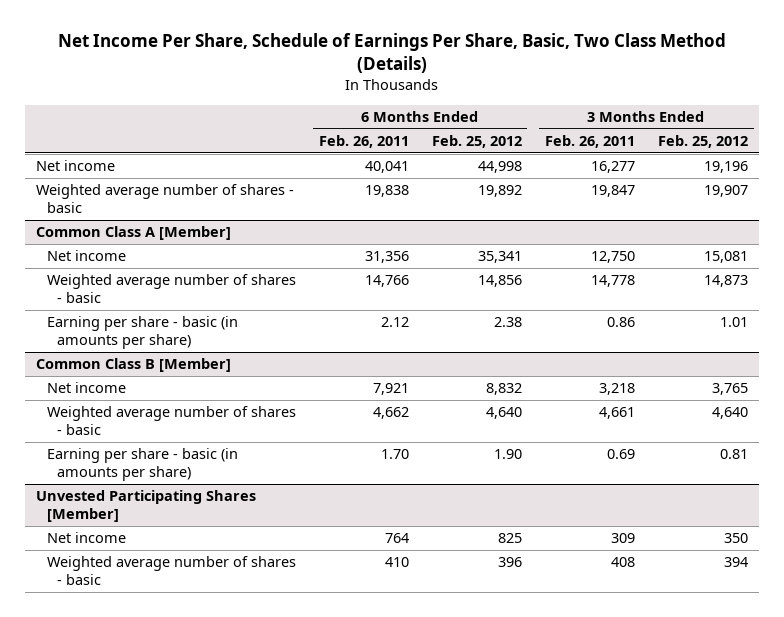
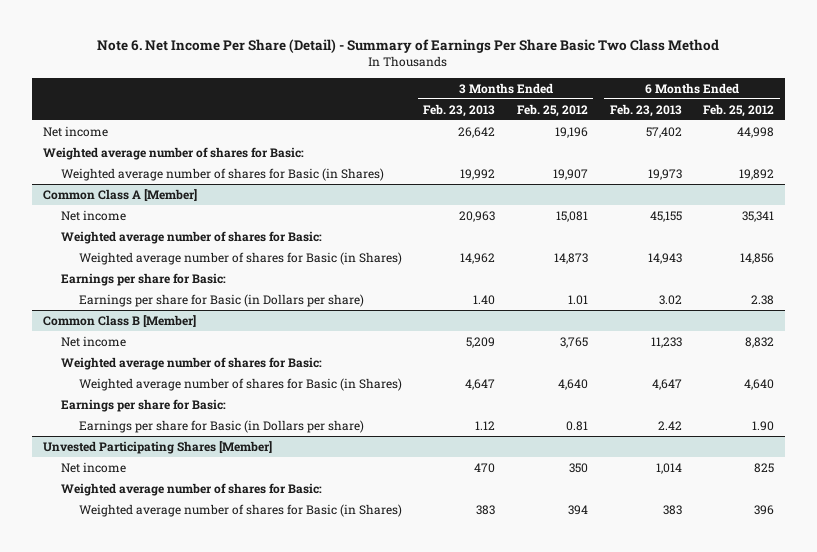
[58,33,727,74] Net Income Per Share, Schedule of Earnings Per Share, Basic, Two Class Method (Details) -> [97,39,720,54] Note 6. Net Income Per Share (Detail) - Summary of Earnings Per Share Basic Two Class Method
[318,135,409,149] Feb. 26, 2011 -> none
[544,135,635,149] Feb. 26, 2011 -> none
none -> [423,103,496,117] Feb. 23, 2013
none -> [609,103,682,117] Feb. 23, 2013
none -> [42,146,304,160] Weighted average number of shares for Basic:
[36,184,295,214] Weighted average number of shares - basic -> [60,167,384,181] Weighted average number of shares for Basic (in Shares)
none -> [60,230,322,244] Weighted average number of shares for Basic:
[46,274,296,304] Weighted average number of shares - basic -> [78,251,402,265] Weighted average number of shares for Basic (in Shares)
none -> [60,272,226,286] Earnings per share for Basic:
[46,316,238,350] Earning per share - basic (in amounts per share) -> [78,293,364,307] Earnings per share for Basic (in Dollars per share)
none -> [60,356,322,370] Weighted average number of shares for Basic:
[46,406,296,436] Weighted average number of shares - basic -> [78,377,402,391] Weighted average number of shares for Basic (in Shares)
none -> [60,398,226,412] Earnings per share for Basic:
[46,448,238,482] Earning per share - basic (in amounts per share) -> [78,419,364,433] Earnings per share for Basic (in Dollars per share)
none -> [60,482,322,496] Weighted average number of shares for Basic:
[46,556,296,586] Weighted average number of shares - basic -> [78,503,402,517] Weighted average number of shares for Basic (in Shares)

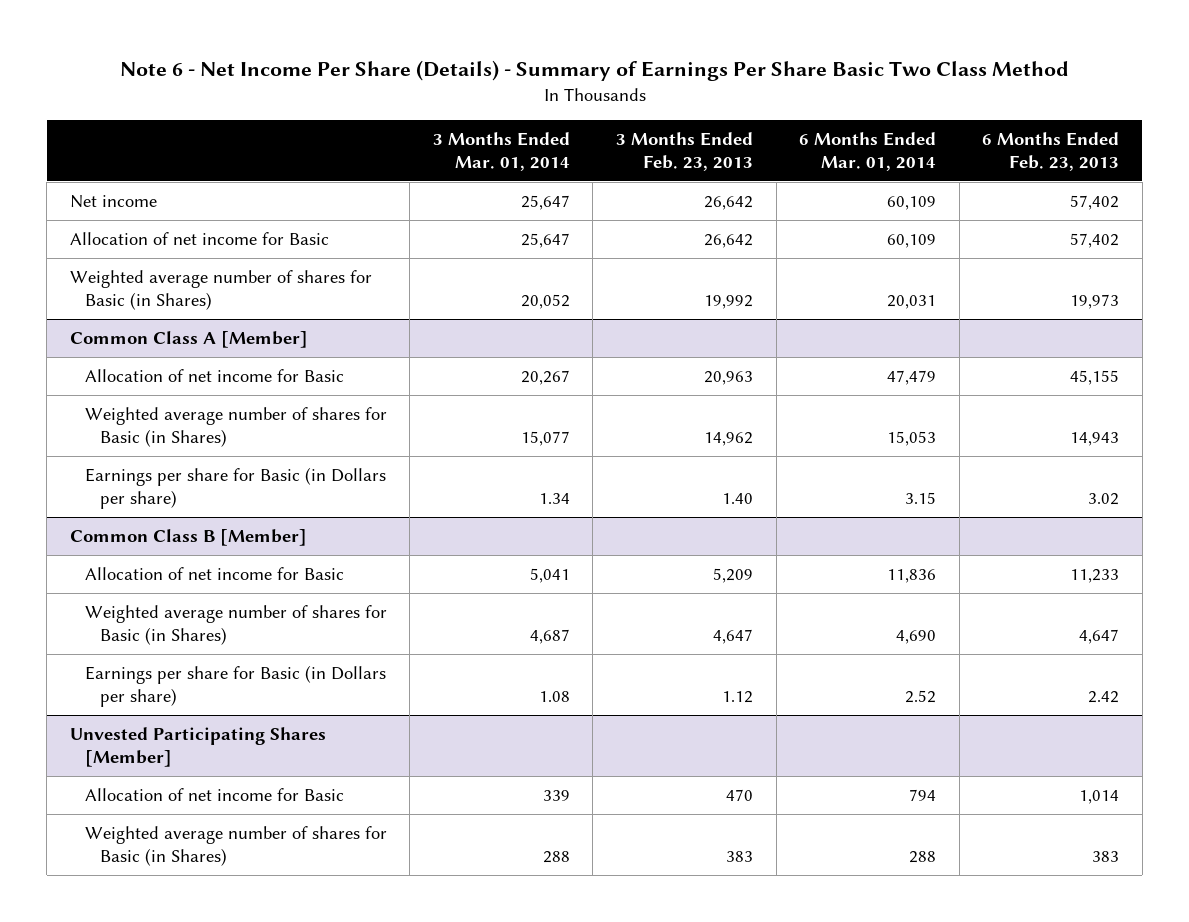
[97,39,720,54] Note 6. Net Income Per Share (Detail) - Summary of Earnings Per Share Basic Two Class Method -> [119,59,1069,81] Note 6 - Net Income Per Share (Details) - Summary of Earnings Per Share Basic Two Class Method
[517,103,589,117] Feb. 25, 2012 -> none
[703,103,775,117] Feb. 25, 2012 -> none
none -> [432,131,570,171] 3 Months Ended Mar. 01, 2014
none -> [799,131,937,171] 6 Months Ended Mar. 01, 2014
[42,146,304,160] Weighted average number of shares for Basic: -> none
none -> [69,232,329,246] Allocation of net income for Basic
[60,230,322,244] Weighted average number of shares for Basic: -> none
[60,209,126,221] Net income -> [84,369,344,383] Allocation of net income for Basic
[60,272,226,286] Earnings per share for Basic: -> none
[60,356,322,370] Weighted average number of shares for Basic: -> none
[60,335,126,347] Net income -> [84,567,344,581] Allocation of net income for Basic
[60,398,226,412] Earnings per share for Basic: -> none
[60,482,322,496] Weighted average number of shares for Basic: -> none
[60,461,126,473] Net income -> [84,788,344,802] Allocation of net income for Basic

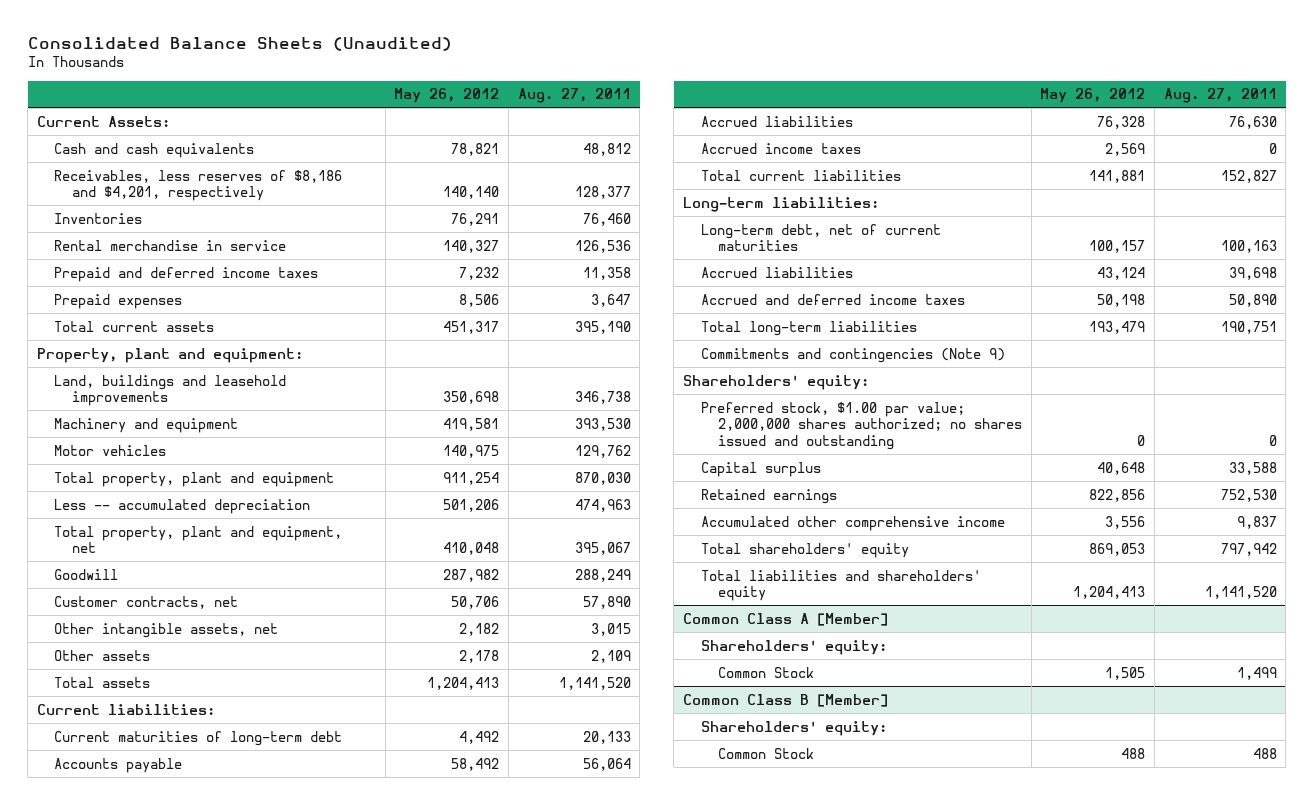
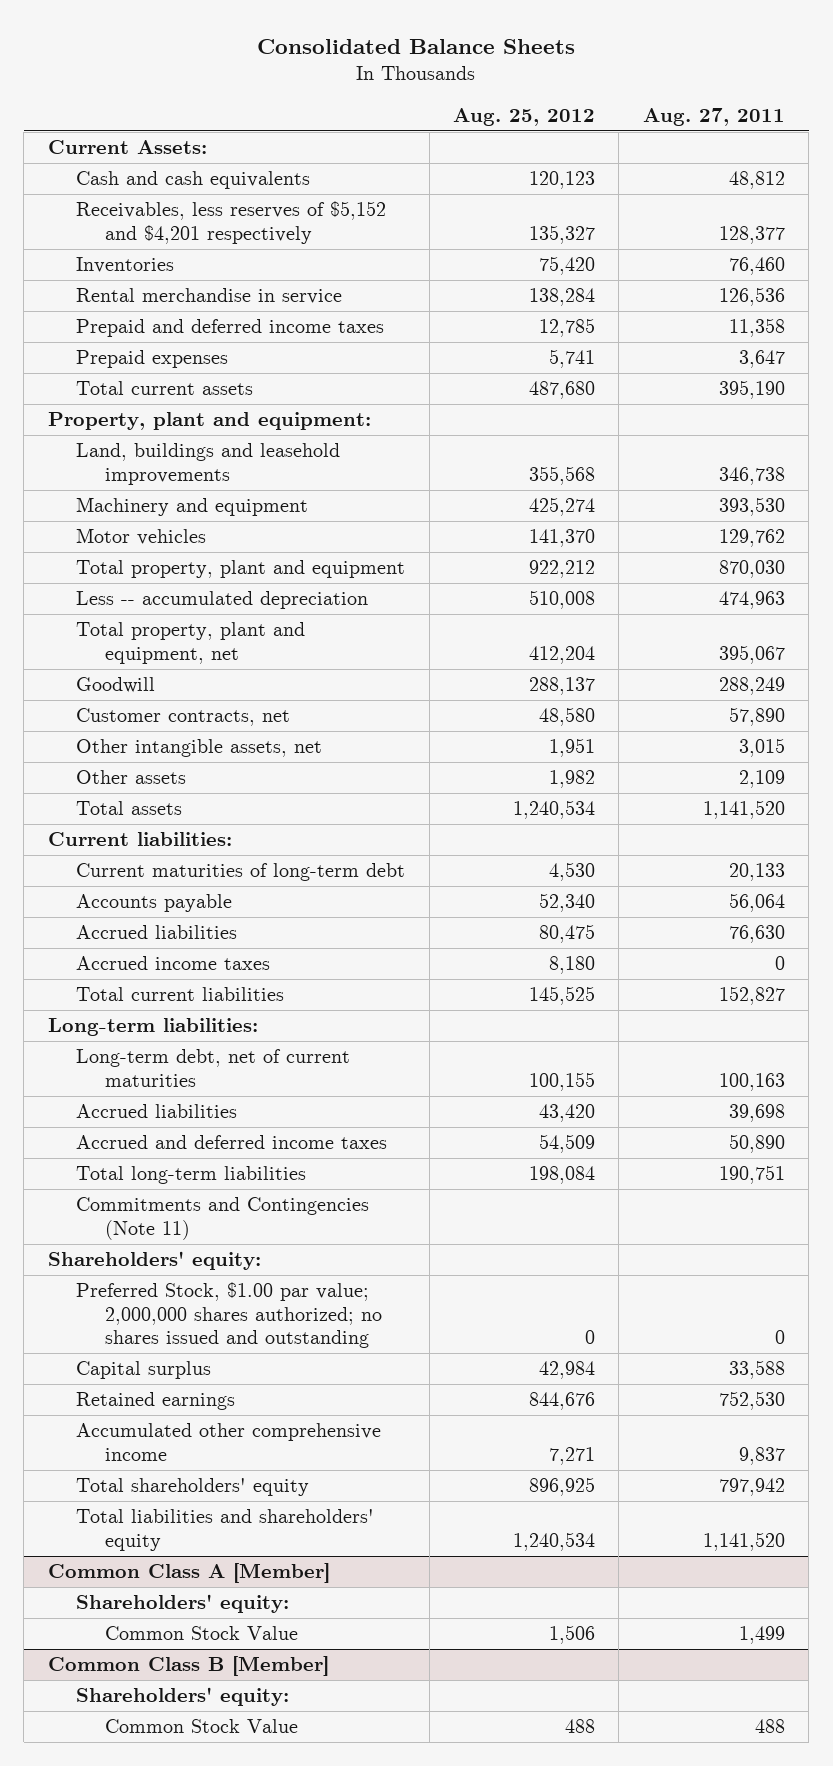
[27,36,452,51] Consolidated Balance Sheets (Unaudited) -> [257,38,576,54] Consolidated Balance Sheets
[394,88,500,104] May 26, 2012 -> none
none -> [453,107,596,126] Aug. 25, 2012
[54,169,343,202] Receivables, less reserves of $8,186 and $4,201, respectively -> [76,201,387,244] Receivables, less reserves of $5,152 and $4,201 respectively
[700,347,1005,363] Commitments and contingencies (Note 9) -> [76,1197,370,1240] Commitments and Contingencies (Note 11)
[700,401,1023,451] Preferred stock, $1.00 par value; 2,000,000 shares authorized; no shares issued and outstanding -> [76,1282,382,1349] Preferred Stock, $1.00 par value; 2,000,000 shares authorized; no shares issued and outstanding
[718,666,815,678] Common Stock -> [104,1626,298,1641] Common Stock Value
[718,747,815,759] Common Stock -> [104,1719,298,1734] Common Stock Value

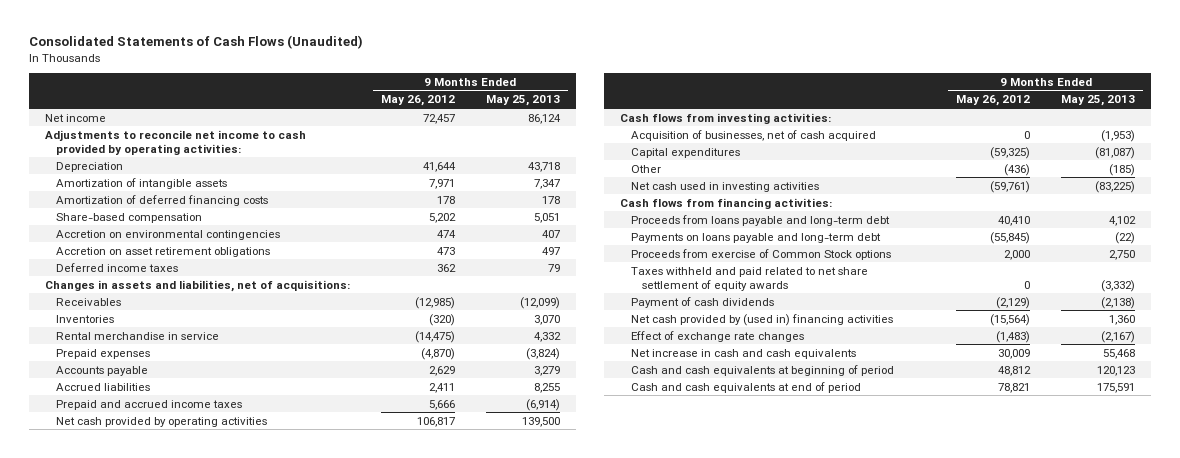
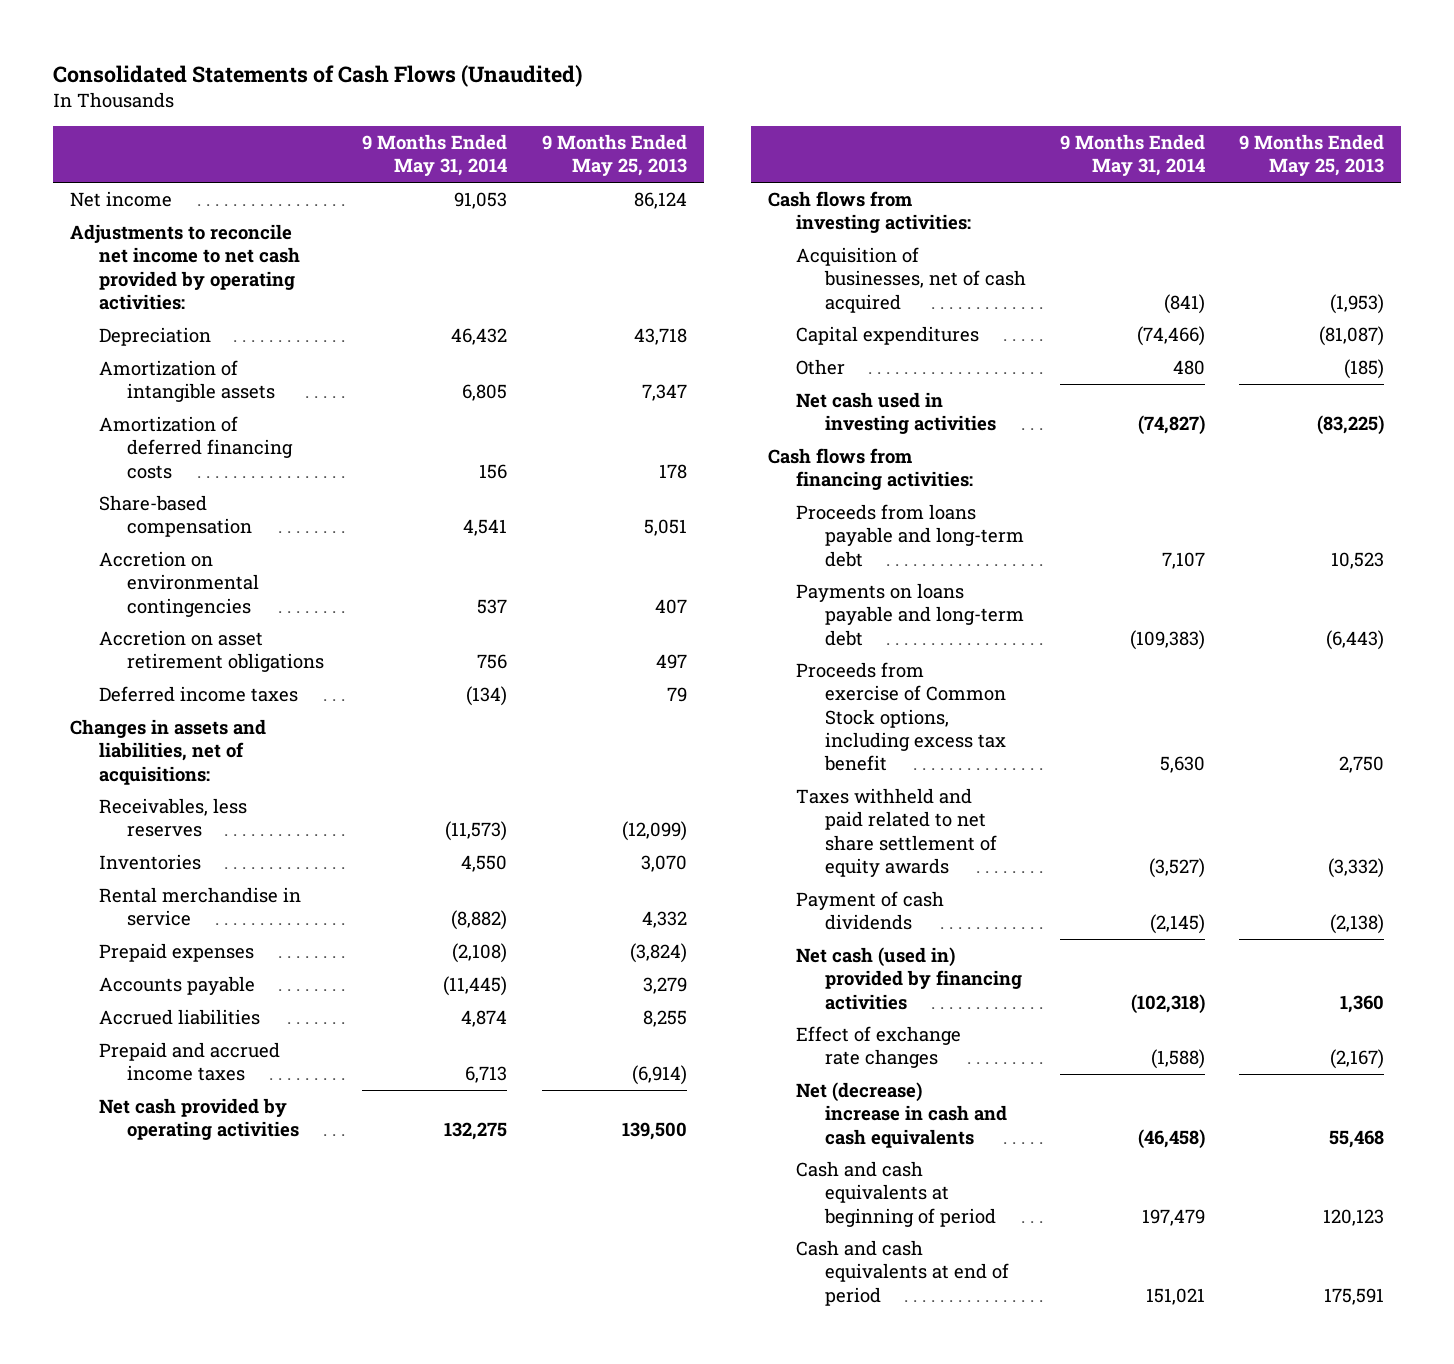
[380,95,455,107] May 26, 2012 -> none
none -> [362,134,508,177] 9 Months Ended May 31, 2014
[44,129,306,155] Adjustments to reconcile net income to cash provided by operating activities: -> [70,224,300,310] Adjustments to reconcile net income to net cash provided by operating activities:
[55,297,121,306] Receivables -> [98,798,247,838] Receivables, less reserves
[1109,215,1137,226] 4,102 -> [1331,551,1385,569] 10,523
[1115,231,1136,244] (22) -> [1326,629,1385,650] (6,443)
[631,248,892,260] Proceeds from exercise of Common Stock options -> [796,662,1006,772] Proceeds from exercise of Common Stock options, including excess tax benefit
[631,313,894,326] Net cash provided by (used in) financing activities -> [796,947,1022,1010] Net cash (used in) provided by financing activities
[631,348,857,359] Net increase in cash and cash equivalents -> [796,1082,1007,1148] Net (decrease) increase in cash and cash equivalents

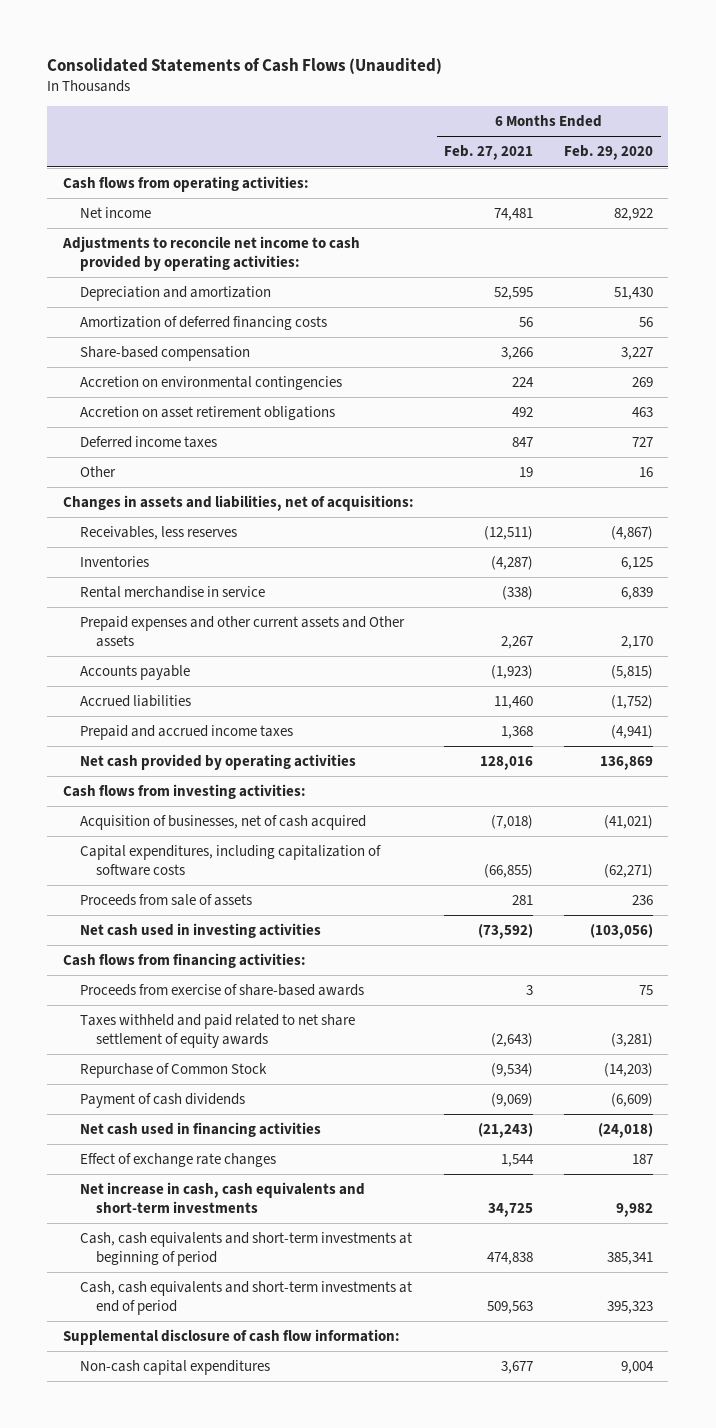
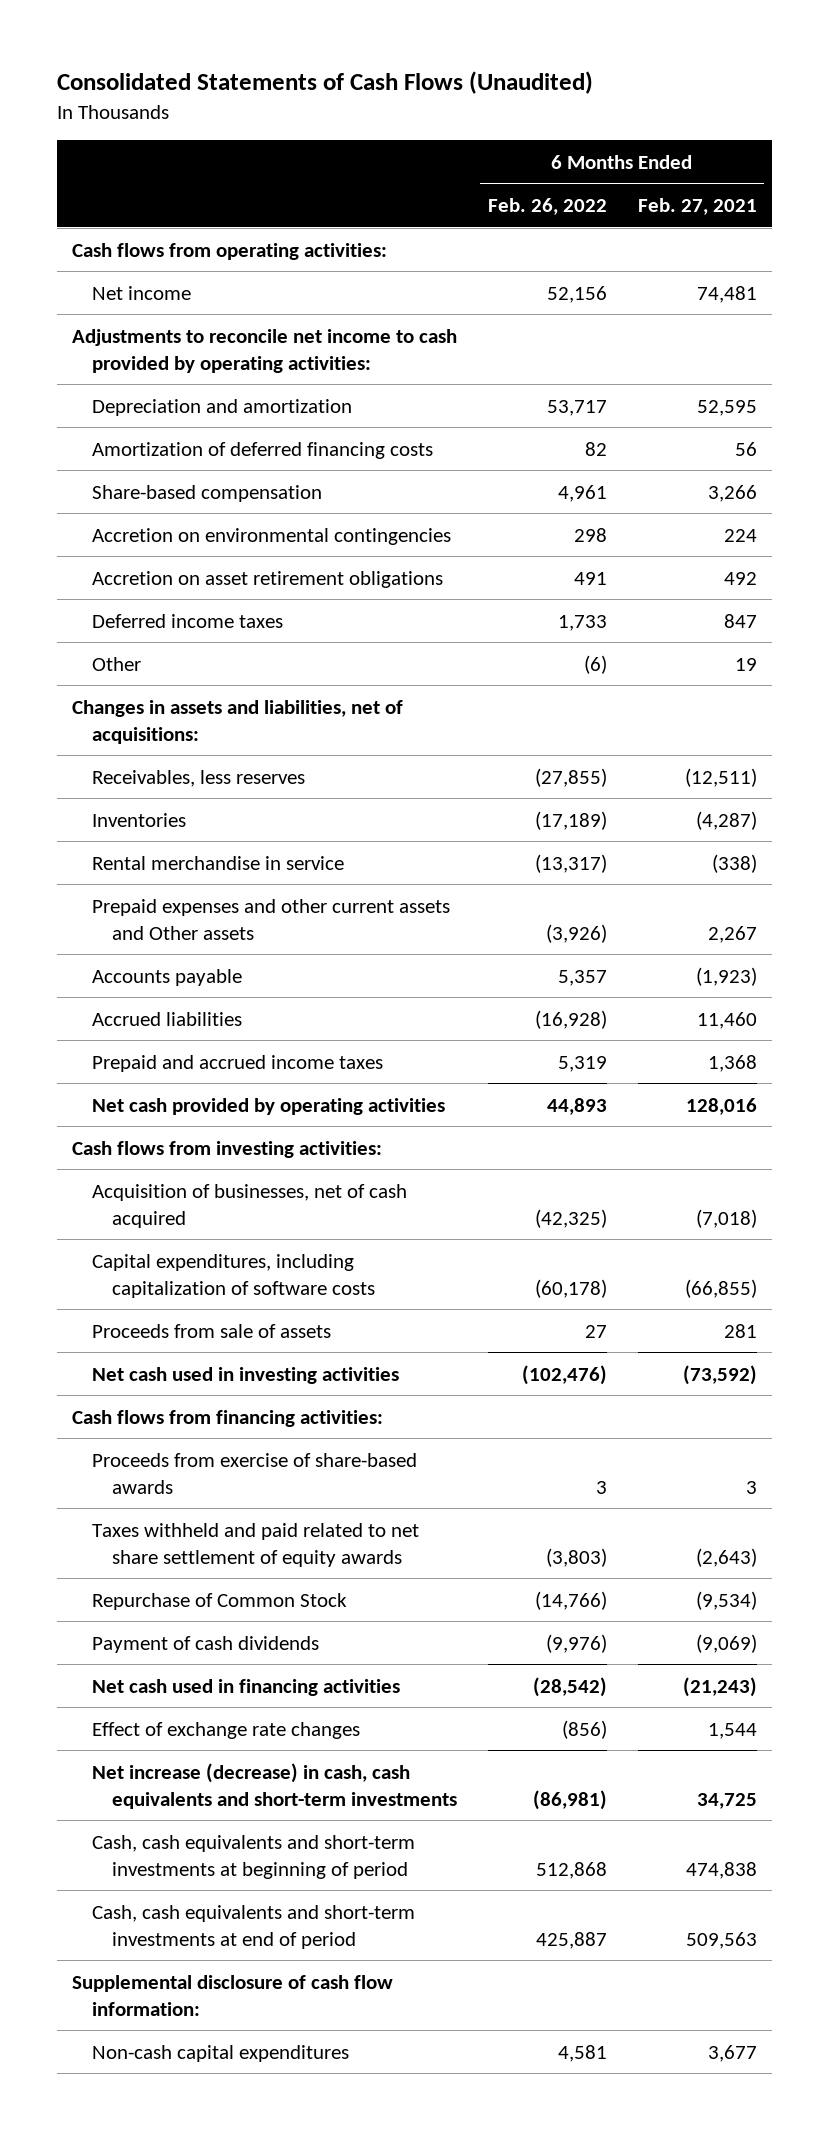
[564,145,654,161] Feb. 29, 2020 -> none
none -> [487,198,607,216] Feb. 26, 2022
[79,1182,365,1213] Net increase in cash, cash equivalents and short-term investments -> [92,1762,457,1809] Net increase (decrease) in cash, cash equivalents and short-term investments

